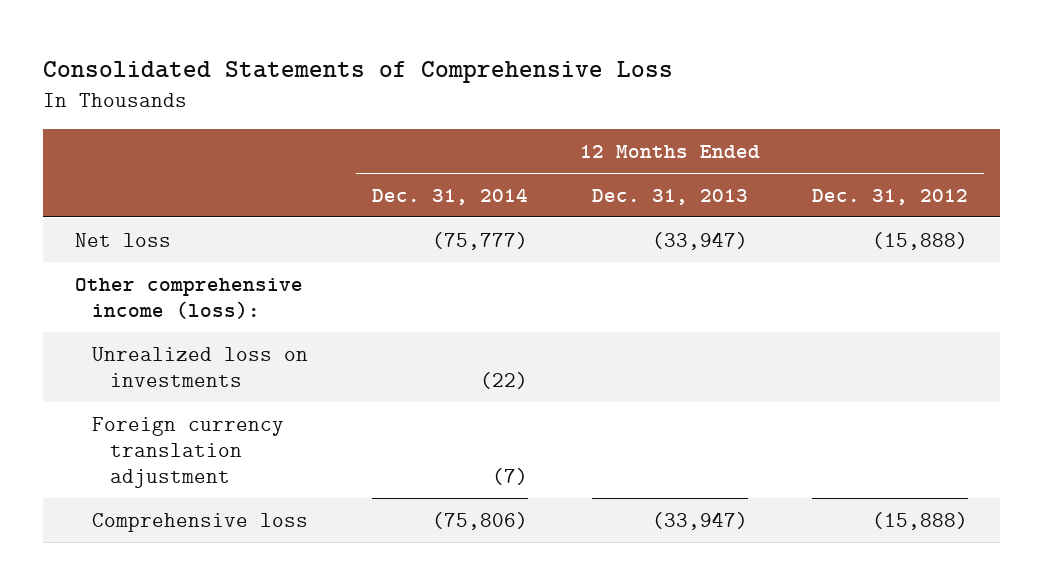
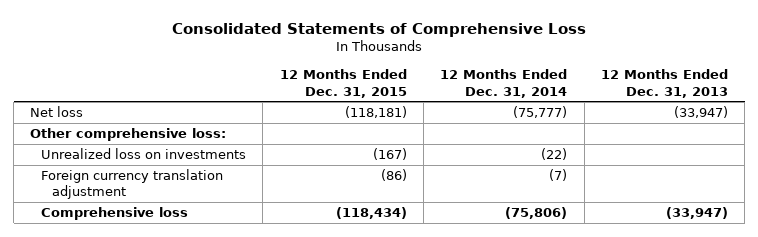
[812,188,969,205] Dec. 31, 2012 -> none
none -> [279,69,407,98] 12 Months Ended Dec. 31, 2015
[74,277,303,319] Other comprehensive income (loss): -> [30,128,227,142] Other comprehensive loss:

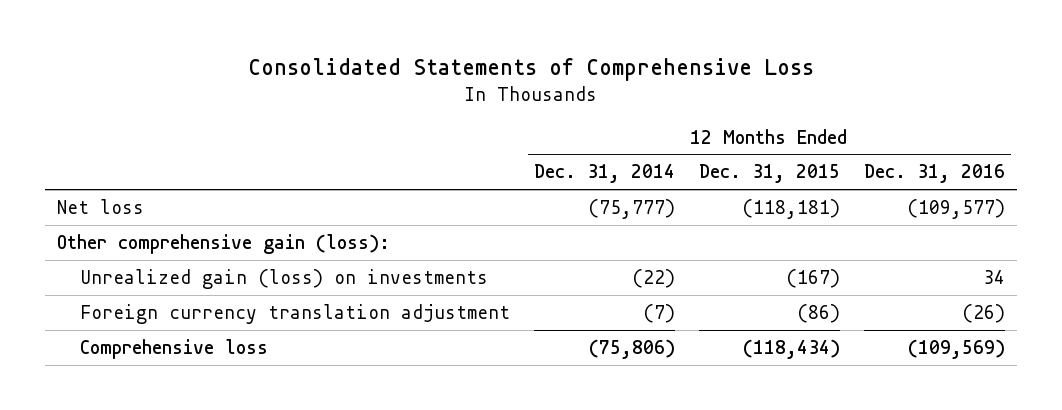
[601,69,729,98] 12 Months Ended Dec. 31, 2013 -> none
none -> [863,164,1005,184] Dec. 31, 2016
[30,128,227,142] Other comprehensive loss: -> [57,233,391,254] Other comprehensive gain (loss):
[41,148,247,160] Unrealized loss on investments -> [79,268,488,289] Unrealized gain (loss) on investments

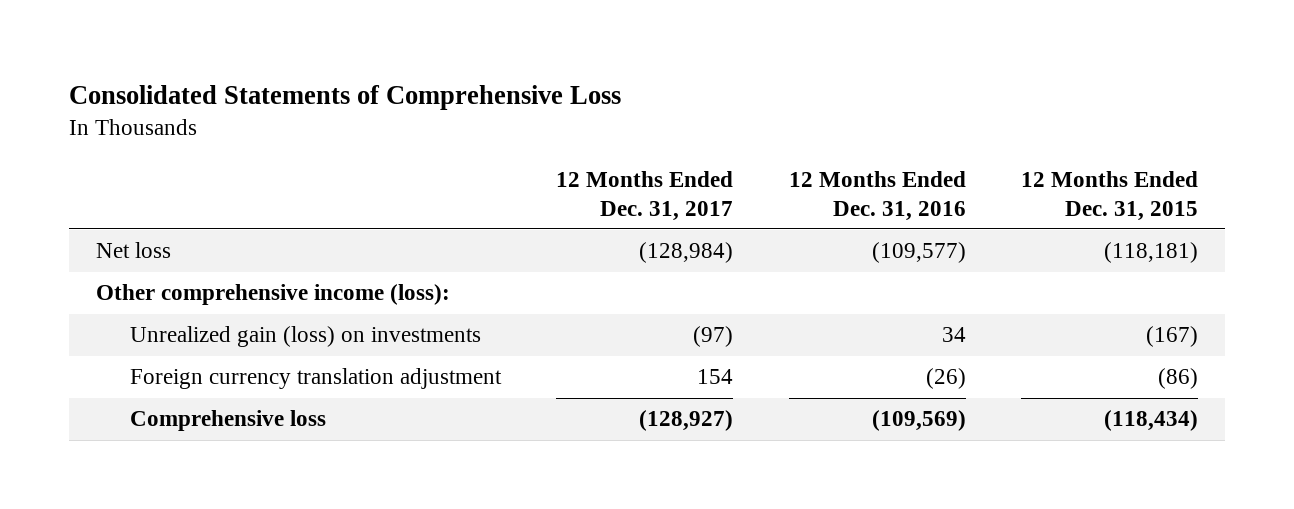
[533,164,675,184] Dec. 31, 2014 -> none
none -> [556,170,734,221] 12 Months Ended Dec. 31, 2017
[57,233,391,254] Other comprehensive gain (loss): -> [96,284,451,306] Other comprehensive income (loss):

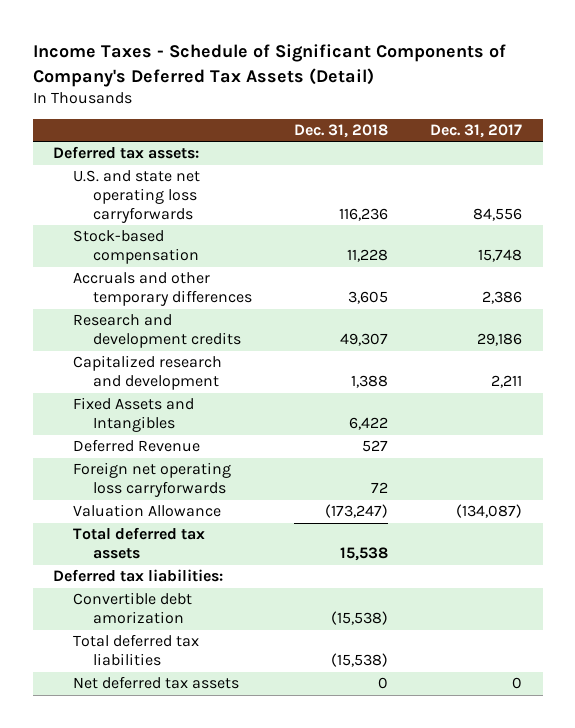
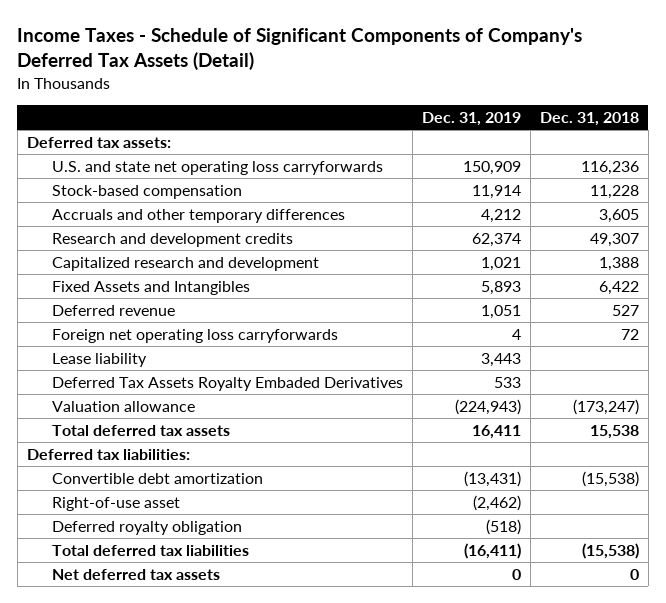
[429,124,522,139] Dec. 31, 2017 -> none
none -> [421,111,521,126] Dec. 31, 2019
[73,439,201,453] Deferred Revenue -> [52,304,176,316] Deferred revenue
none -> [52,352,148,367] Lease liability
none -> [52,376,404,391] Deferred Tax Assets Royalty Embaded Derivatives
[73,504,222,518] Valuation Allowance -> [52,400,196,412] Valuation allowance
[73,592,193,625] Convertible debt amorization -> [52,472,264,484] Convertible debt amortization
none -> [52,496,181,511] Right-of-use asset
none -> [52,520,243,535] Deferred royalty obligation

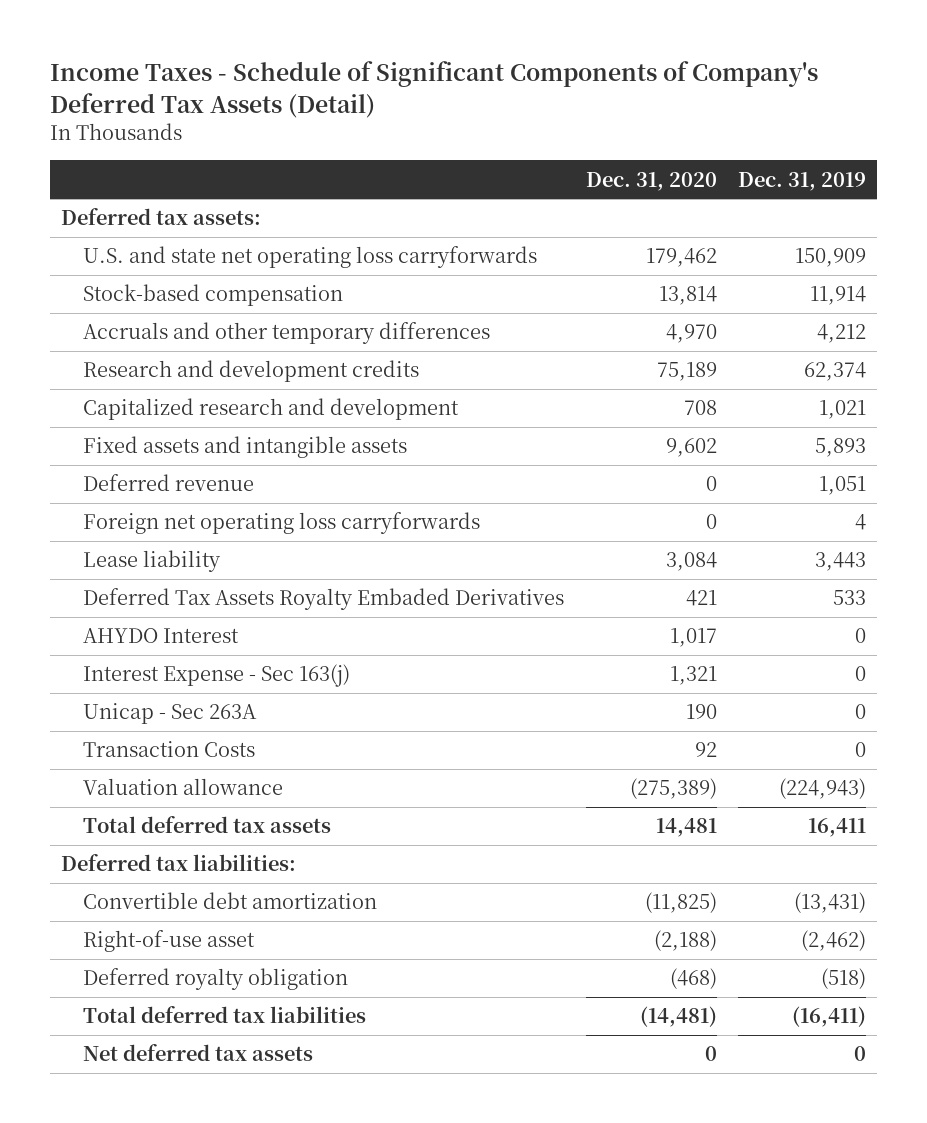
[539,111,639,126] Dec. 31, 2018 -> none
none -> [585,171,717,191] Dec. 31, 2020
[52,280,251,295] Fixed Assets and Intangibles -> [83,436,408,459] Fixed assets and intangible assets
none -> [83,628,240,644] AHYDO Interest
none -> [83,664,351,688] Interest Expense - Sec 163(j)
none -> [83,703,258,725] Unicap - Sec 263A
none -> [83,741,256,758] Transaction Costs

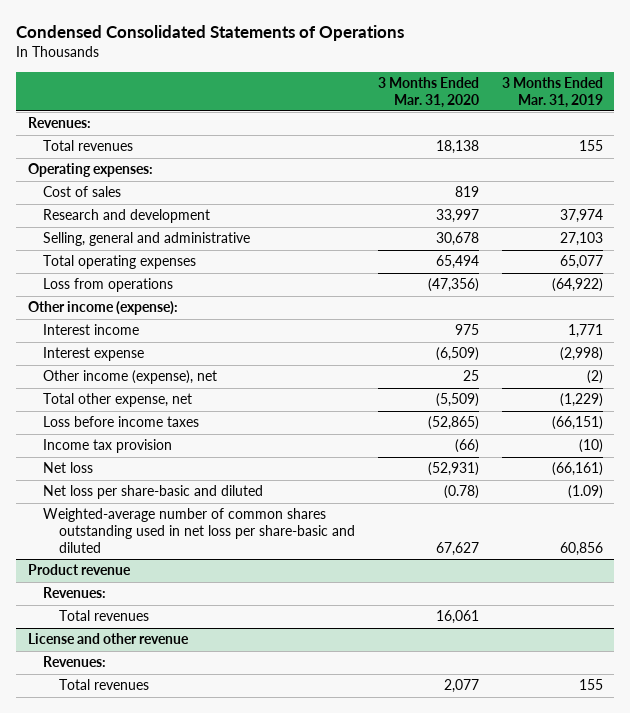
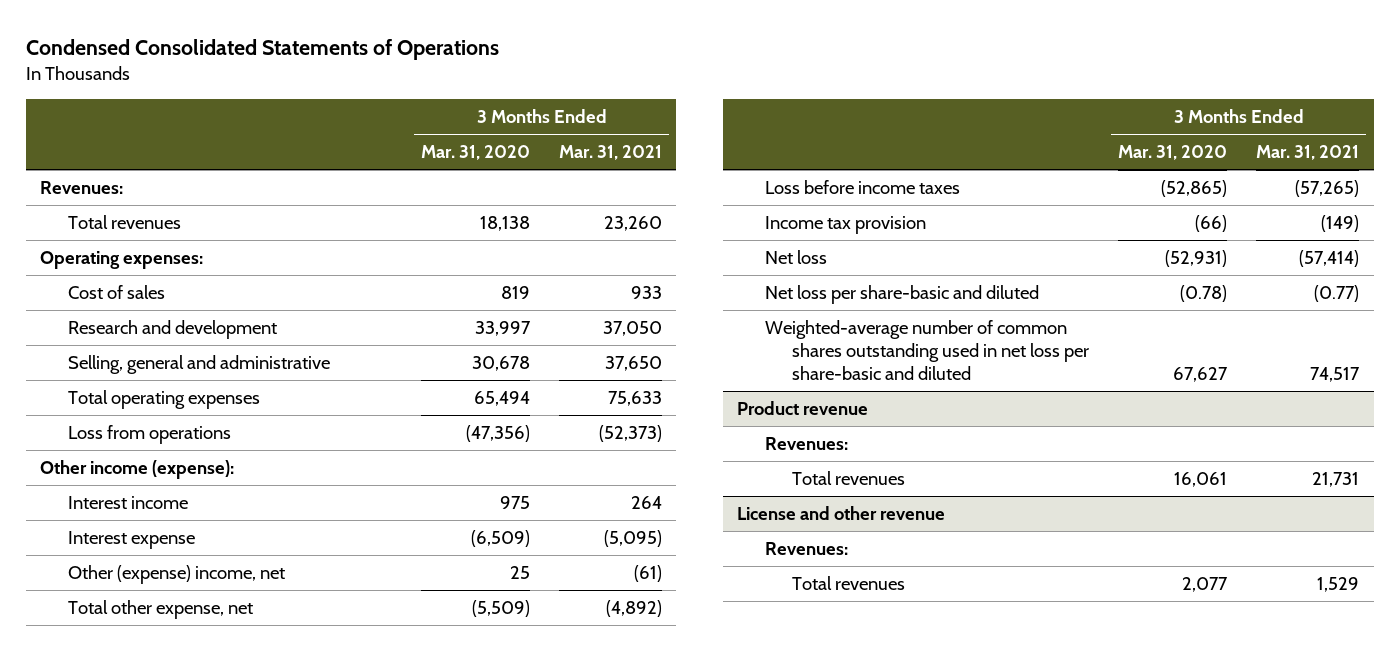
[501,77,603,108] 3 Months Ended Mar. 31, 2019 -> none
none -> [558,145,662,161] Mar. 31, 2021
[43,370,218,385] Other income (expense), net -> [67,565,285,585] Other (expense) income, net

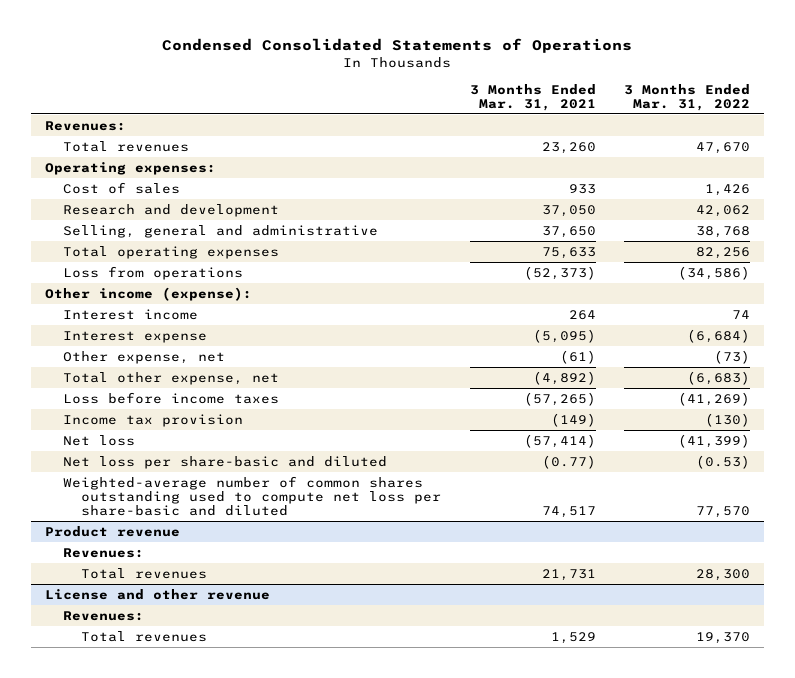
[421,145,531,161] Mar. 31, 2020 -> none
none -> [623,83,750,112] 3 Months Ended Mar. 31, 2022
[67,565,285,585] Other (expense) income, net -> [63,350,226,364] Other expense, net
[764,320,1090,380] Weighted-average number of common shares outstanding used in net loss per share-basic and diluted -> [63,475,442,517] Weighted-average number of common shares outstanding used to compute net loss per share-basic and diluted

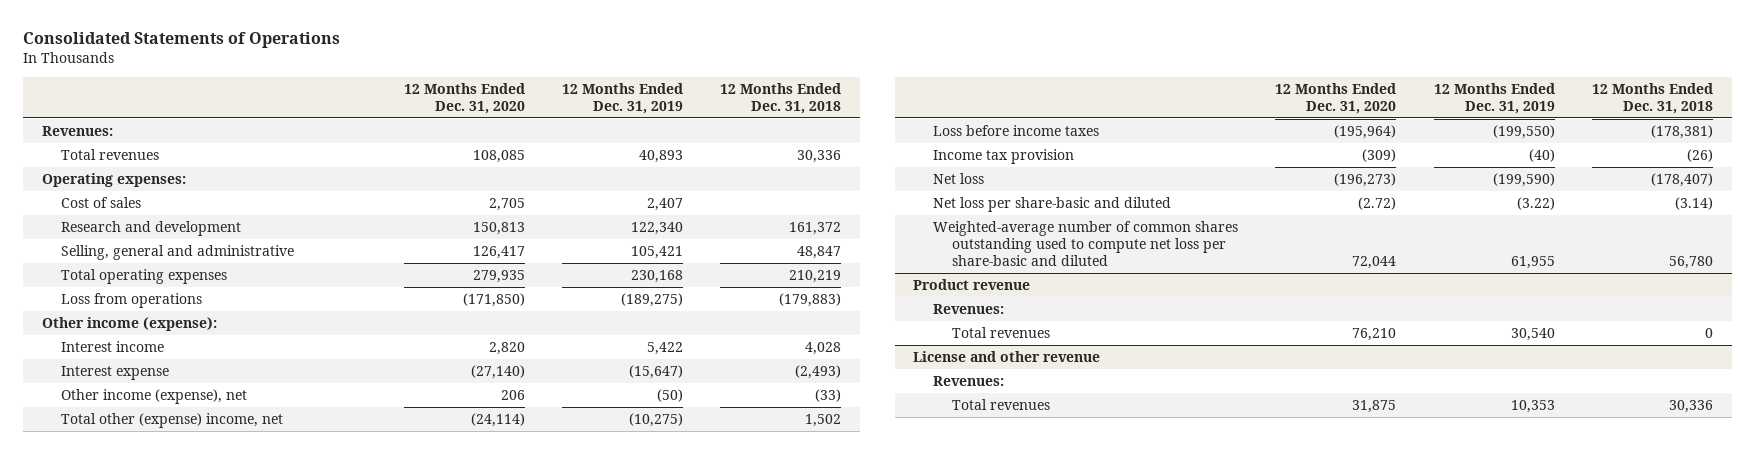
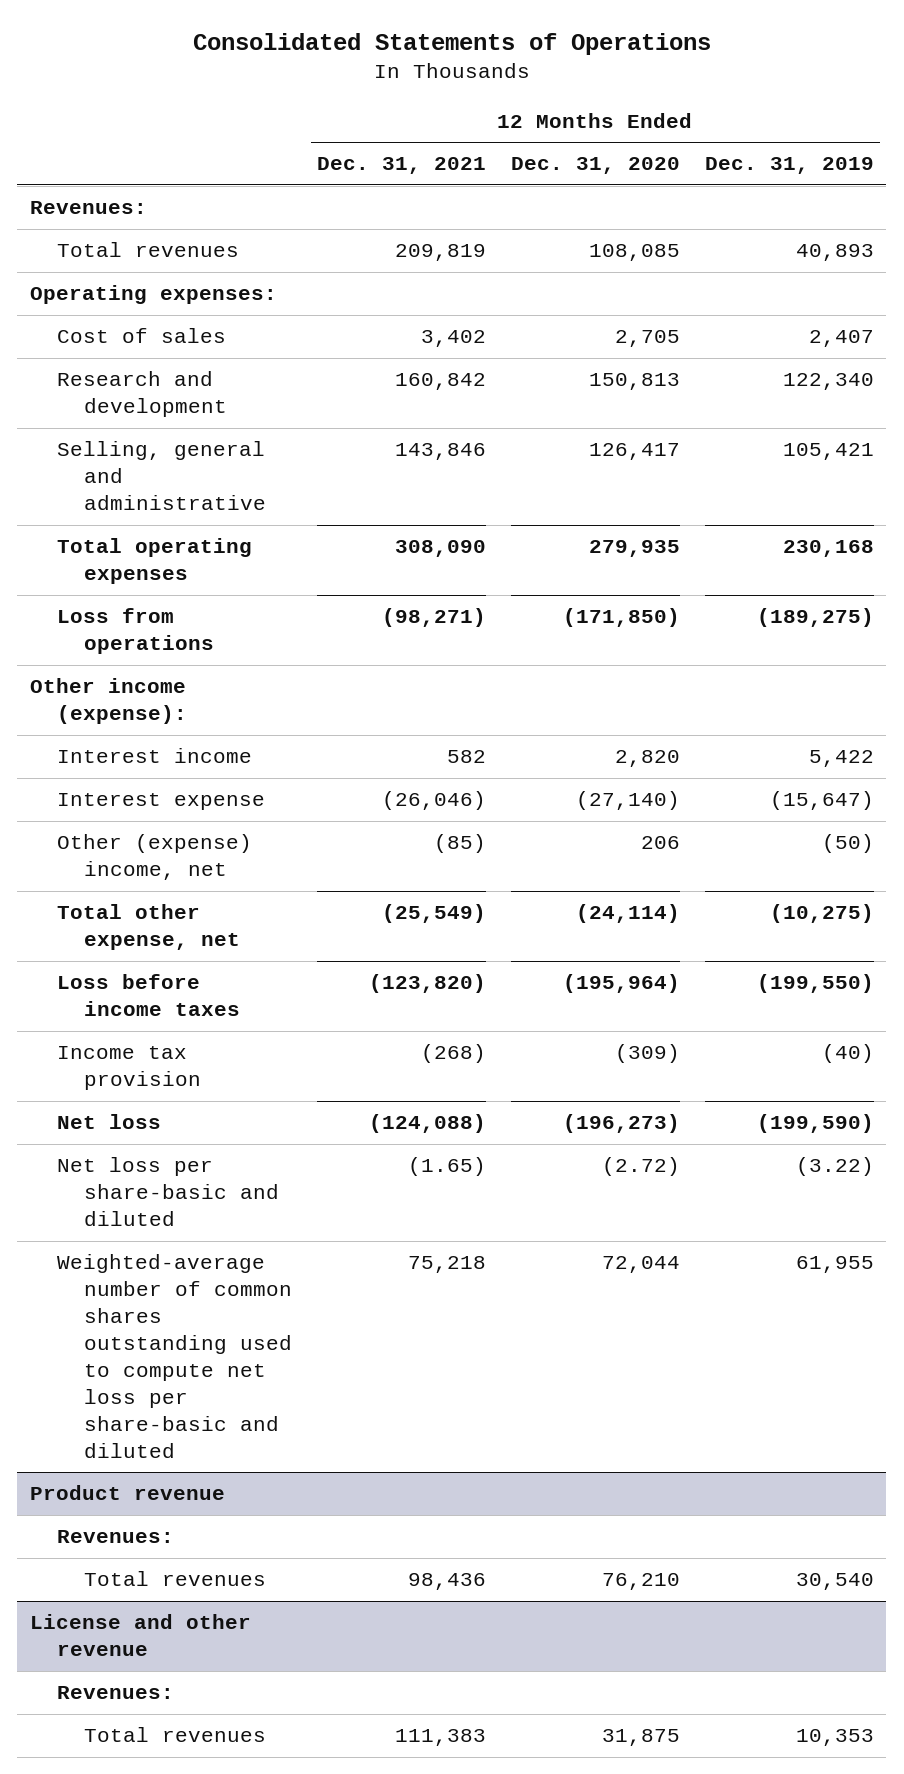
[720,82,842,114] 12 Months Ended Dec. 31, 2018 -> none
none -> [316,157,486,175] Dec. 31, 2021
[61,388,248,404] Other income (expense), net -> [56,834,252,881] Other (expense) income, net
[61,412,284,428] Total other (expense) income, net -> [56,904,240,951] Total other expense, net

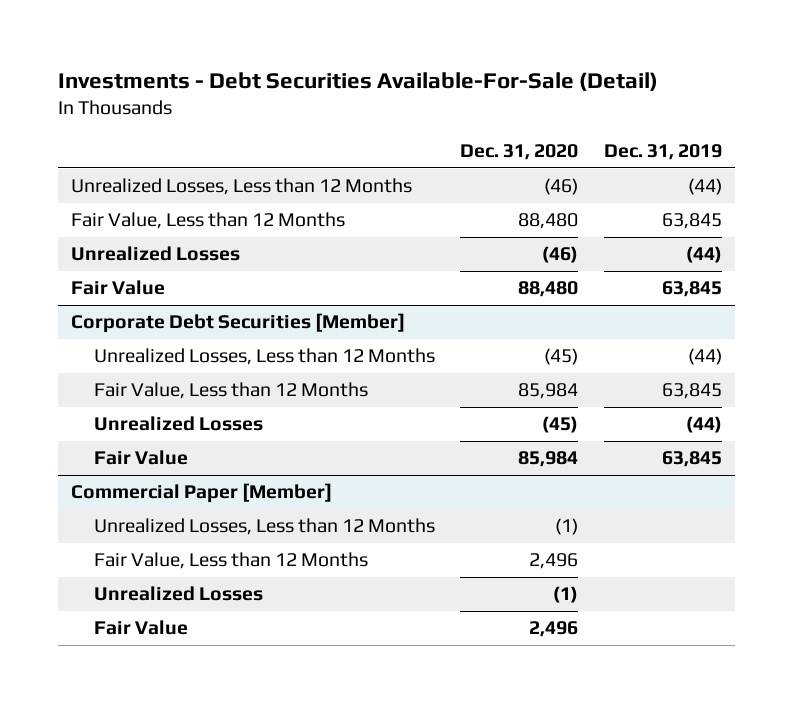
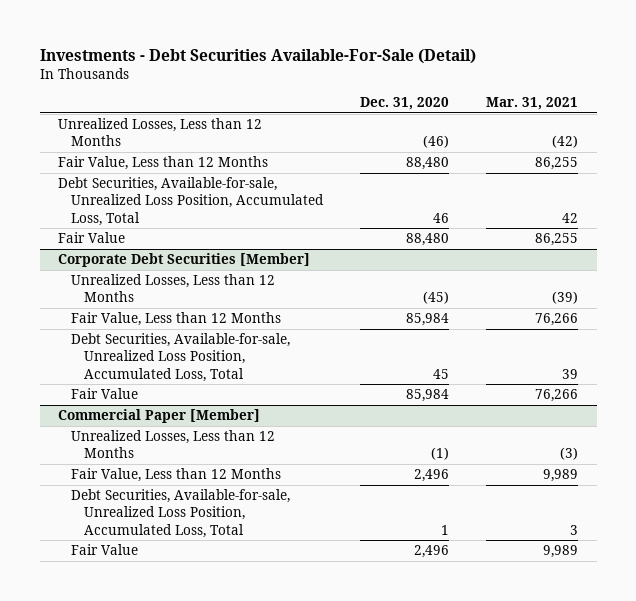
[604,144,723,161] Dec. 31, 2019 -> none
none -> [486,97,579,111] Mar. 31, 2021
[70,246,240,262] Unrealized Losses -> [58,177,325,226] Debt Securities, Available-for-sale, Unrealized Loss Position, Accumulated Loss, Total
[542,246,579,264] (46) -> [433,212,450,223] 46
[93,416,263,432] Unrealized Losses -> [71,333,291,382] Debt Securities, Available-for-sale, Unrealized Loss Position, Accumulated Loss, Total
[542,416,579,434] (45) -> [433,368,450,379] 45
[93,586,263,602] Unrealized Losses -> [71,489,291,538] Debt Securities, Available-for-sale, Unrealized Loss Position, Accumulated Loss, Total
[553,586,579,604] (1) -> [441,524,450,535] 1

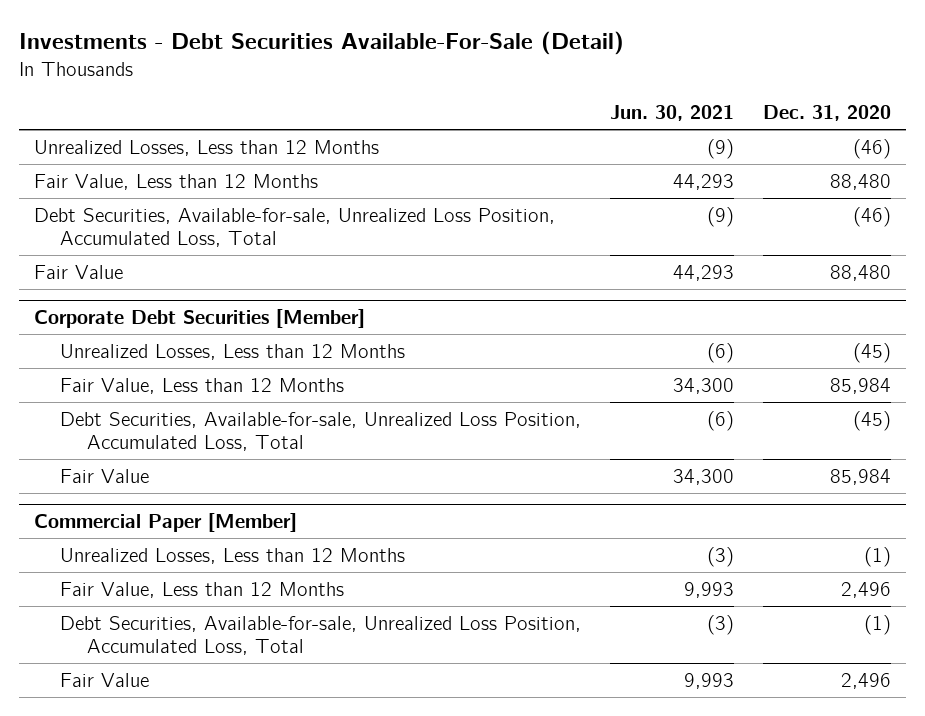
[486,97,579,111] Mar. 31, 2021 -> none
none -> [610,104,735,121] Jun. 30, 2021
[433,212,450,223] 46 -> [853,206,892,227] (46)
[433,368,450,379] 45 -> [853,410,892,431] (45)
[441,524,450,535] 1 -> [864,614,892,635] (1)

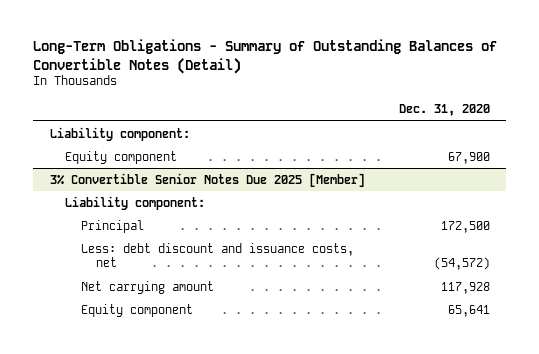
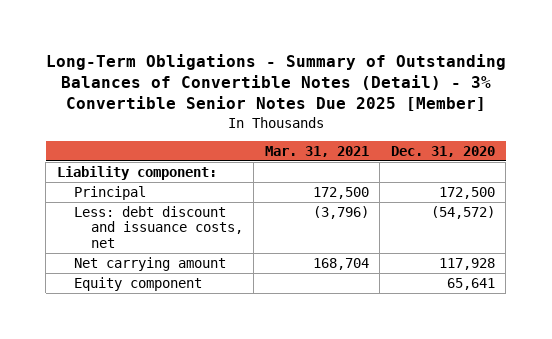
[32,39,497,74] Long-Term Obligations - Summary of Outstanding Balances of Convertible Notes (Detail) -> [45,53,506,112] Long-Term Obligations - Summary of Outstanding Balances of Convertible Notes (Detail) - 3% Convertible Senior Notes Due 2025 [Member]
none -> [264,146,369,158] Mar. 31, 2021
[65,150,178,164] Equity component -> none
[49,172,365,187] 3% Convertible Senior Notes Due 2025 [Member] -> none
[65,195,206,210] Liability component: -> none

